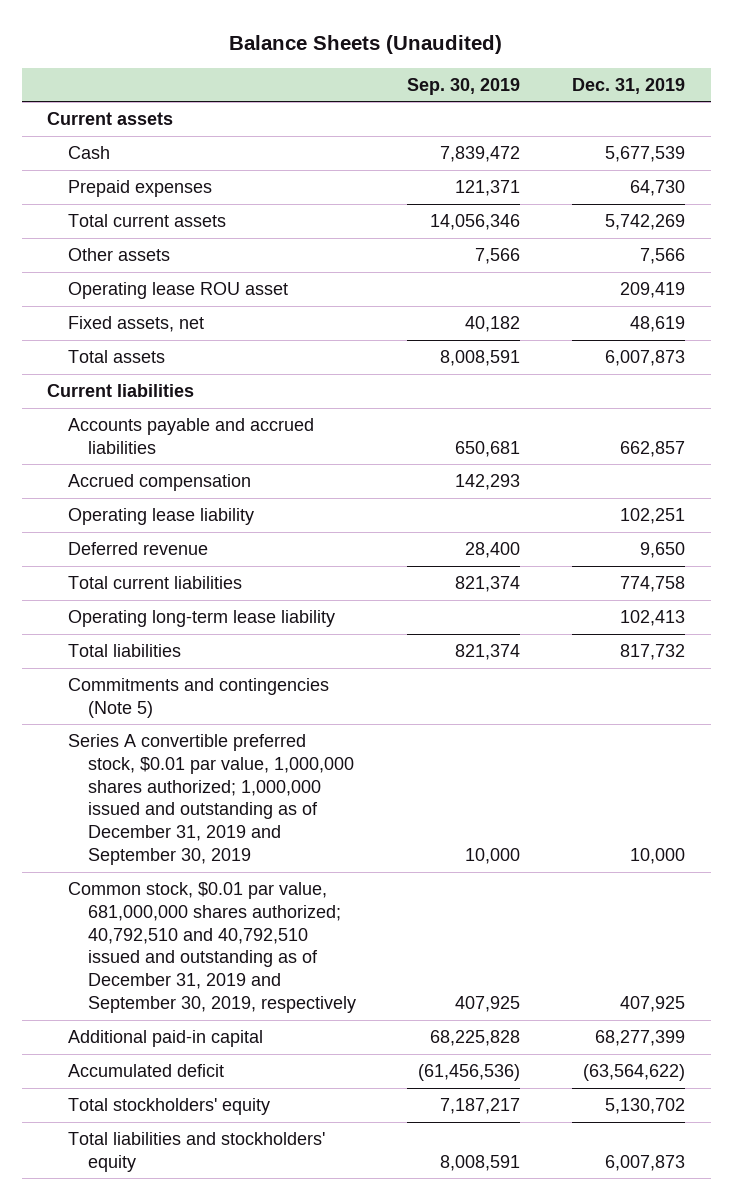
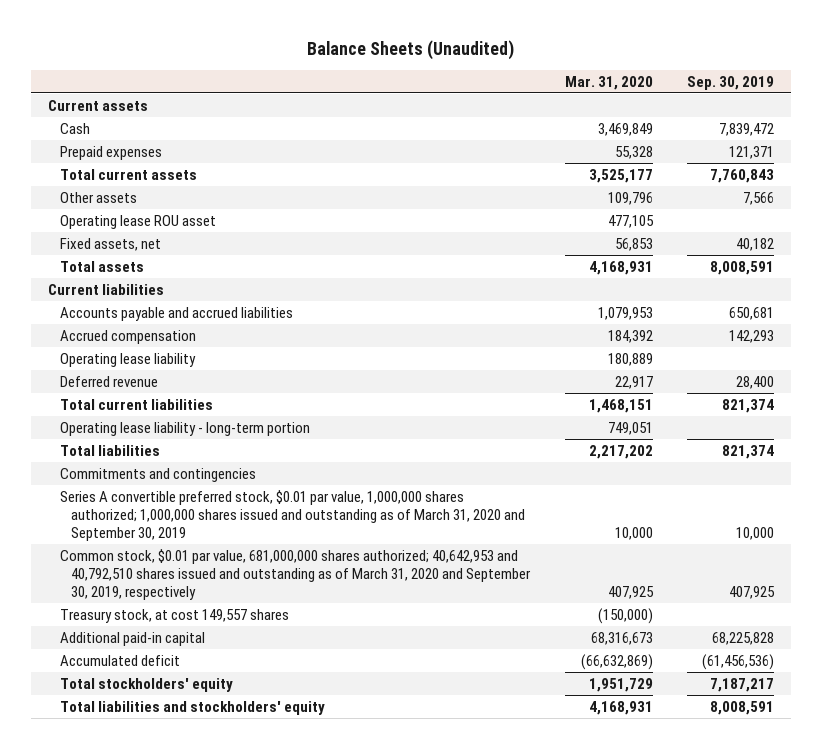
[571,77,685,94] Dec. 31, 2019 -> none
none -> [564,75,653,90] Mar. 31, 2020
[430,214,521,231] 14,056,346 -> [710,168,775,183] 7,760,843
[67,610,335,628] Operating long-term lease liability -> [59,421,310,436] Operating lease liability - long-term portion
[67,678,329,718] Commitments and contingencies (Note 5) -> [59,467,256,482] Commitments and contingencies
[67,734,355,865] Series A convertible preferred stock, $0.01 par value, 1,000,000 shares authorized; 1,000,000 issued and outstanding as of December 31, 2019 and September 30, 2019 -> [59,489,526,541] Series A convertible preferred stock, $0.01 par value, 1,000,000 shares authorized; 1,000,000 shares issued and outstanding as of March 31, 2020 and September 30, 2019
[67,882,357,1013] Common stock, $0.01 par value, 681,000,000 shares authorized; 40,792,510 and 40,792,510 issued and outstanding as of December 31, 2019 and September 30, 2019, respectively -> [59,548,532,600] Common stock, $0.01 par value, 681,000,000 shares authorized; 40,642,953 and 40,792,510 shares issued and outstanding as of March 31, 2020 and September 30, 2019, respectively
none -> [59,608,289,623] Treasury stock, at cost 149,557 shares

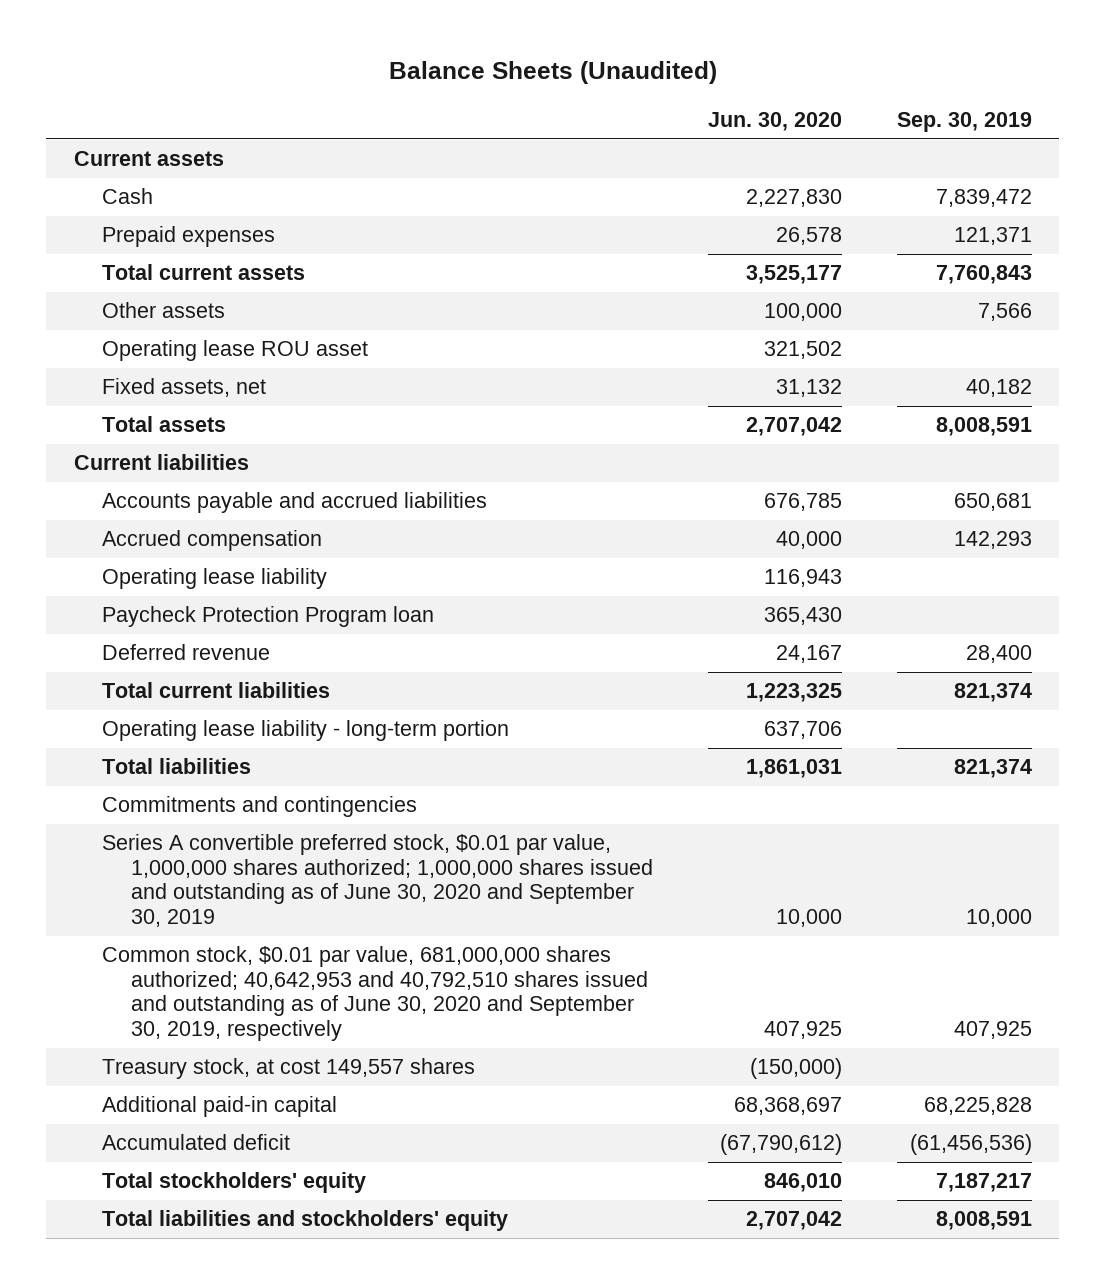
[564,75,653,90] Mar. 31, 2020 -> none
none -> [707,111,842,131] Jun. 30, 2020
none -> [102,606,435,628] Paycheck Protection Program loan
[59,489,526,541] Series A convertible preferred stock, $0.01 par value, 1,000,000 shares authorized; 1,000,000 shares issued and outstanding as of March 31, 2020 and September 30, 2019 -> [102,834,653,928] Series A convertible preferred stock, $0.01 par value, 1,000,000 shares authorized; 1,000,000 shares issued and outstanding as of June 30, 2020 and September 30, 2019
[59,548,532,600] Common stock, $0.01 par value, 681,000,000 shares authorized; 40,642,953 and 40,792,510 shares issued and outstanding as of March 31, 2020 and September 30, 2019, respectively -> [102,946,648,1042] Common stock, $0.01 par value, 681,000,000 shares authorized; 40,642,953 and 40,792,510 shares issued and outstanding as of June 30, 2020 and September 30, 2019, respectively

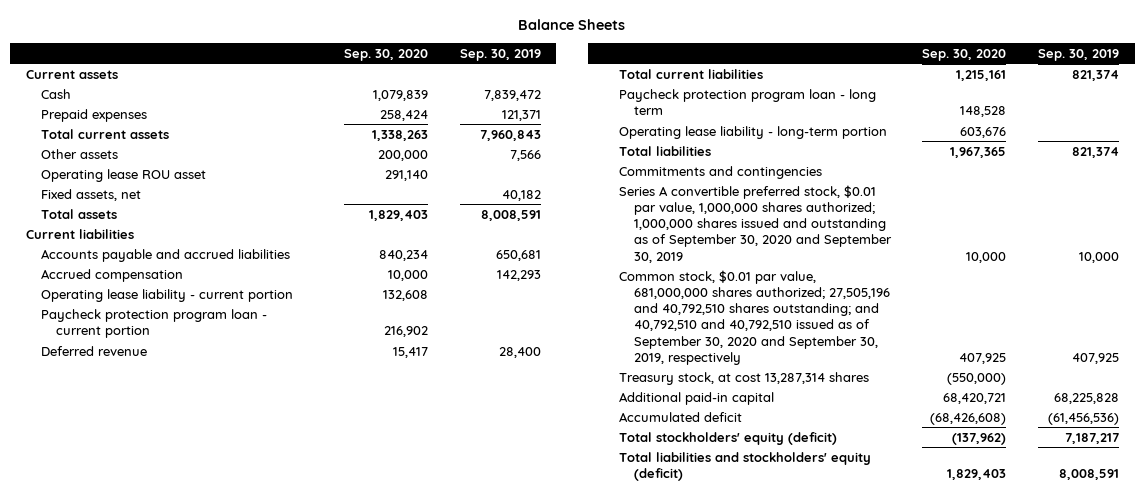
[388,61,717,85] Balance Sheets (Unaudited) -> [518,19,626,31] Balance Sheets
[707,111,842,131] Jun. 30, 2020 -> none
none -> [344,48,429,61] Sep. 30, 2020
[935,265,1032,285] 7,760,843 -> [479,129,541,141] 7,960,843
[102,568,328,590] Operating lease liability -> [40,288,293,302] Operating lease liability - current portion
[102,606,435,628] Paycheck Protection Program loan -> [40,308,267,338] Paycheck protection program loan - current portion
none -> [619,88,877,115] Paycheck protection program loan - long term
[102,834,653,928] Series A convertible preferred stock, $0.01 par value, 1,000,000 shares authorized; 1,000,000 shares issued and outstanding as of June 30, 2020 and September 30, 2019 -> [619,184,893,263] Series A convertible preferred stock, $0.01 par value, 1,000,000 shares authorized; 1,000,000 shares issued and outstanding as of September 30, 2020 and September 30, 2019
[102,946,648,1042] Common stock, $0.01 par value, 681,000,000 shares authorized; 40,642,953 and 40,792,510 shares issued and outstanding as of June 30, 2020 and September 30, 2019, respectively -> [619,269,891,365] Common stock, $0.01 par value, 681,000,000 shares authorized; 27,505,196 and 40,792,510 shares outstanding; and 40,792,510 and 40,792,510 issued as of September 30, 2020 and September 30, 2019, respectively
[102,1058,476,1080] Treasury stock, at cost 149,557 shares -> [619,371,870,385] Treasury stock, at cost 13,287,314 shares
[102,1172,367,1194] Total stockholders' equity -> [619,431,838,445] Total stockholders' equity (deficit)
[102,1210,509,1232] Total liabilities and stockholders' equity -> [619,451,872,481] Total liabilities and stockholders' equity (deficit)

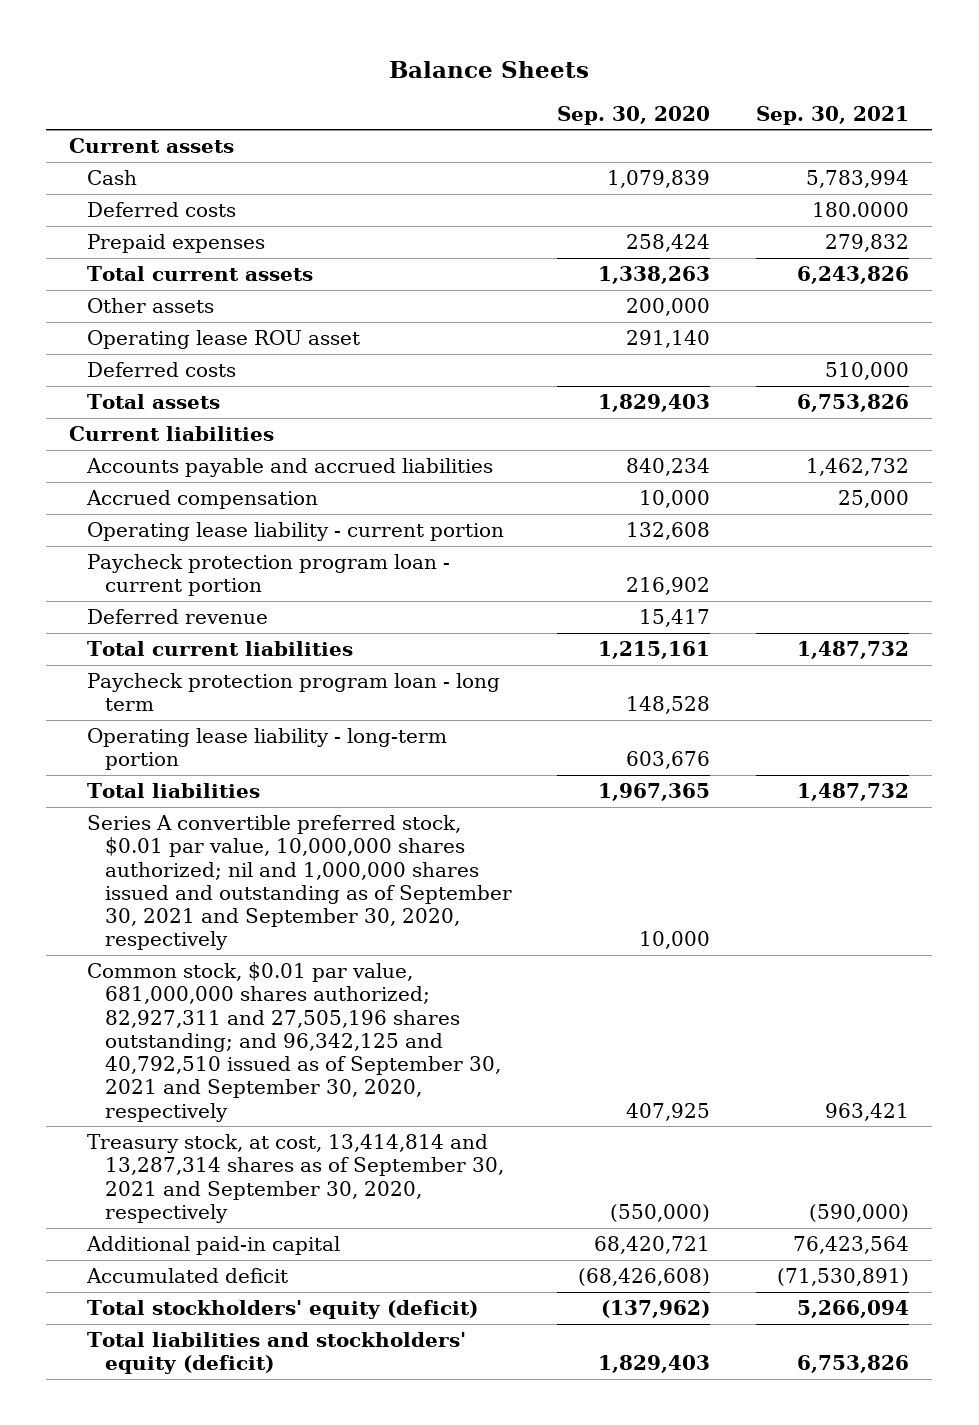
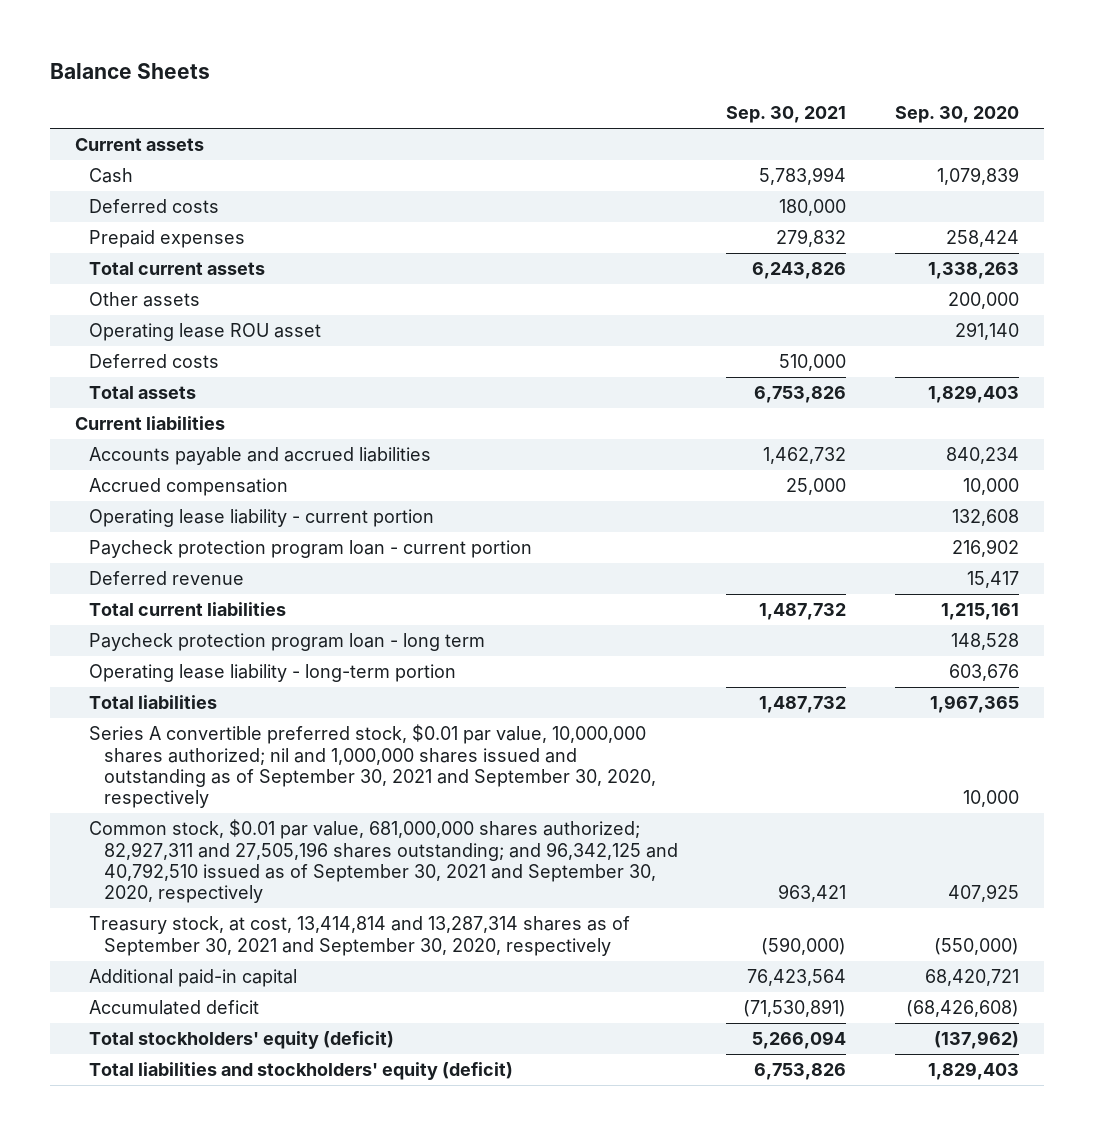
[812,202,910,218] 180.0000 -> [779,199,847,217] 180,000

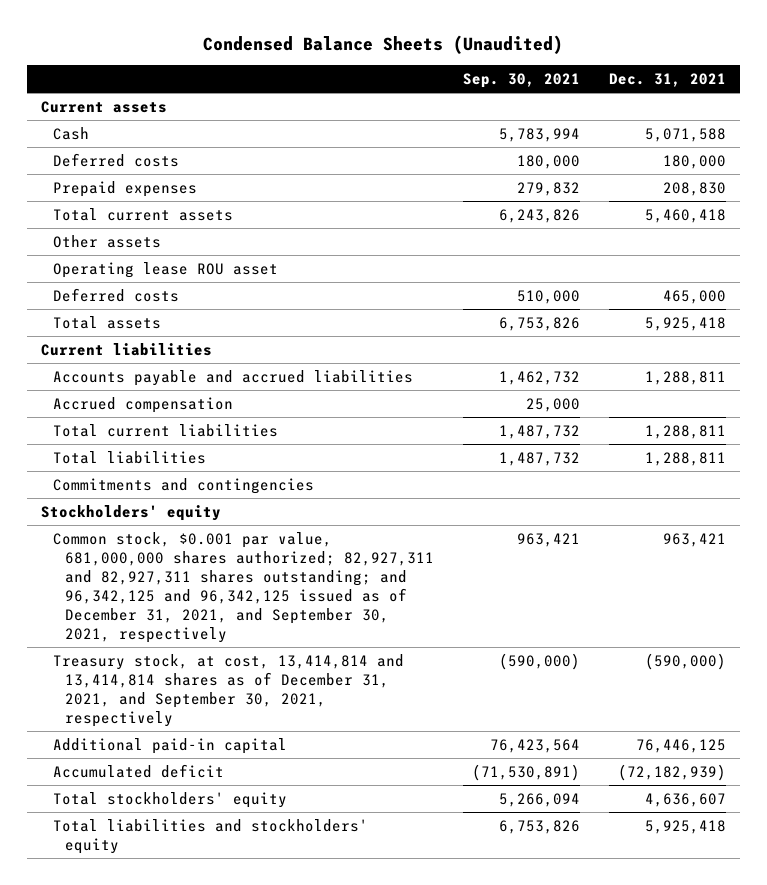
[50,62,211,79] Balance Sheets -> [203,35,564,55] Condensed Balance Sheets (Unaudited)
[895,106,1020,124] Sep. 30, 2020 -> none
none -> [608,73,726,88] Dec. 31, 2021
[89,509,435,528] Operating lease liability - current portion -> none
[89,540,533,559] Paycheck protection program loan - current portion -> none
[89,571,245,586] Deferred revenue -> none
[89,633,486,652] Paycheck protection program loan - long term -> none
[89,664,457,683] Operating lease liability - long-term portion -> none
[89,724,656,809] Series A convertible preferred stock, $0.01 par value, 10,000,000 shares authorized; nil and 1,000,000 shares issued and outstanding as of September 30, 2021 and September 30, 2020, respectively -> none
none -> [52,477,314,494] Commitments and contingencies
none -> [41,504,222,521] Stockholders' equity
[89,819,678,904] Common stock, $0.01 par value, 681,000,000 shares authorized; 82,927,311 and 27,505,196 shares outstanding; and 96,342,125 and 40,792,510 issued as of September 30, 2021 and September 30, 2020, respectively -> [52,531,434,643] Common stock, $0.001 par value, 681,000,000 shares authorized; 82,927,311 and 82,927,311 shares outstanding; and 96,342,125 and 96,342,125 issued as of December 31, 2021, and September 30, 2021, respectively
[89,916,631,956] Treasury stock, at cost, 13,414,814 and 13,287,314 shares as of September 30, 2021 and September 30, 2020, respectively -> [52,653,404,727] Treasury stock, at cost, 13,414,814 and 13,414,814 shares as of December 31, 2021, and September 30, 2021, respectively
[89,1031,395,1050] Total stockholders' equity (deficit) -> [52,791,287,808] Total stockholders' equity
[89,1062,514,1081] Total liabilities and stockholders' equity (deficit) -> [52,818,368,854] Total liabilities and stockholders' equity

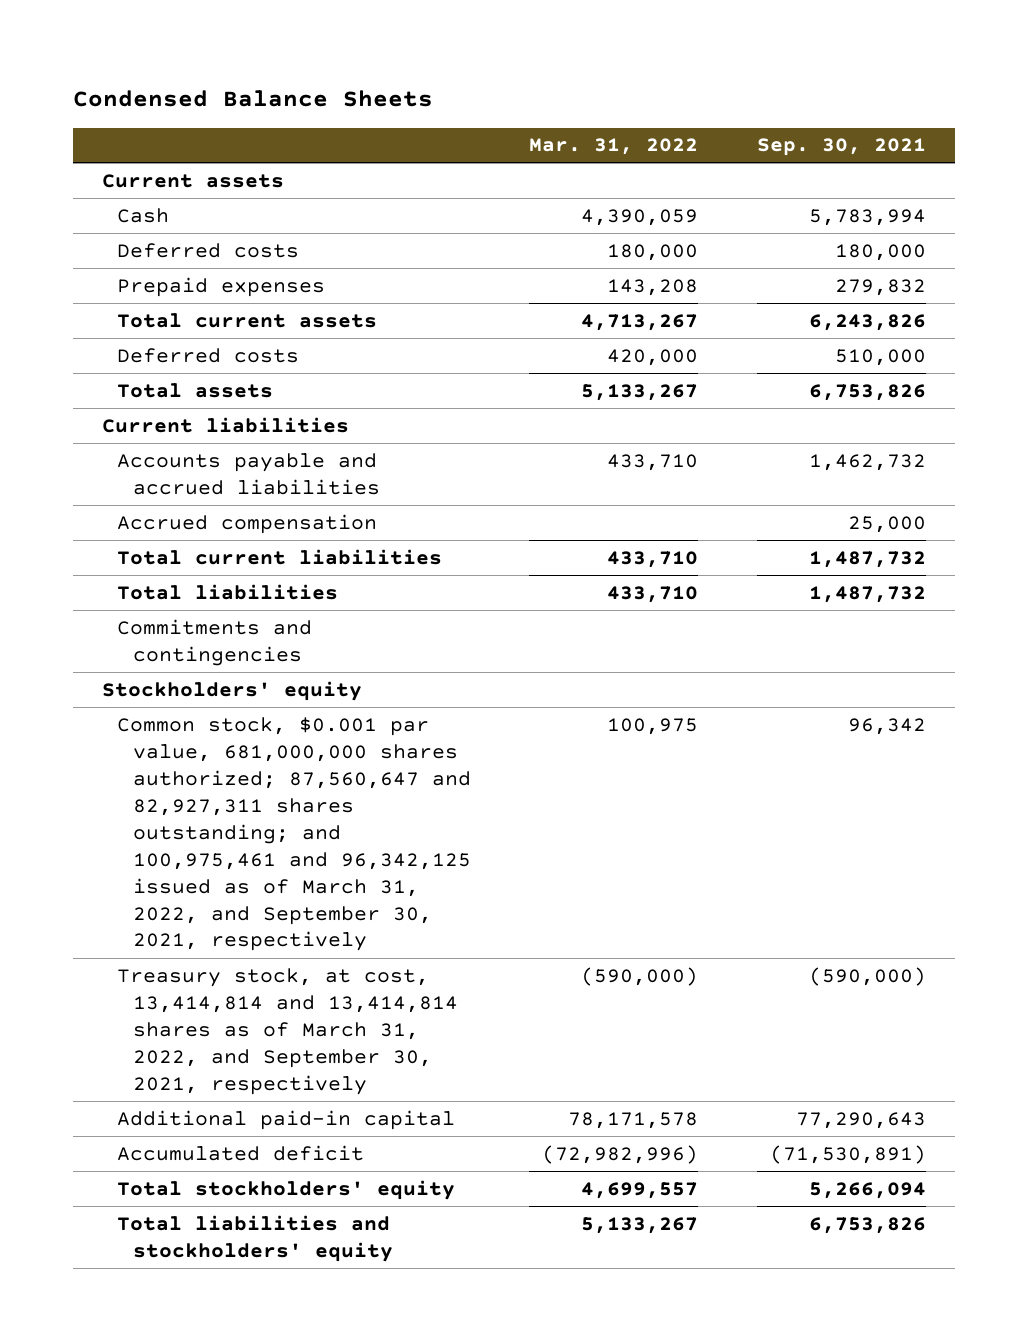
[203,35,564,55] Condensed Balance Sheets (Unaudited) -> [73,90,434,108] Condensed Balance Sheets
[608,73,726,88] Dec. 31, 2021 -> none
none -> [529,138,699,156] Mar. 31, 2022
[52,234,161,248] Other assets -> none
[52,261,278,278] Operating lease ROU asset -> none
[52,531,434,643] Common stock, $0.001 par value, 681,000,000 shares authorized; 82,927,311 and 82,927,311 shares outstanding; and 96,342,125 and 96,342,125 issued as of December 31, 2021, and September 30, 2021, respectively -> [117,716,471,952] Common stock, $0.001 par value, 681,000,000 shares authorized; 87,560,647 and 82,927,311 shares outstanding; and 100,975,461 and 96,342,125 issued as of March 31, 2022, and September 30, 2021, respectively
[516,532,580,547] 963,421 -> [847,717,926,735] 96,342
[52,653,404,727] Treasury stock, at cost, 13,414,814 and 13,414,814 shares as of December 31, 2021, and September 30, 2021, respectively -> [117,967,458,1095] Treasury stock, at cost, 13,414,814 and 13,414,814 shares as of March 31, 2022, and September 30, 2021, respectively
[489,738,580,753] 76,423,564 -> [795,1111,926,1129] 77,290,643

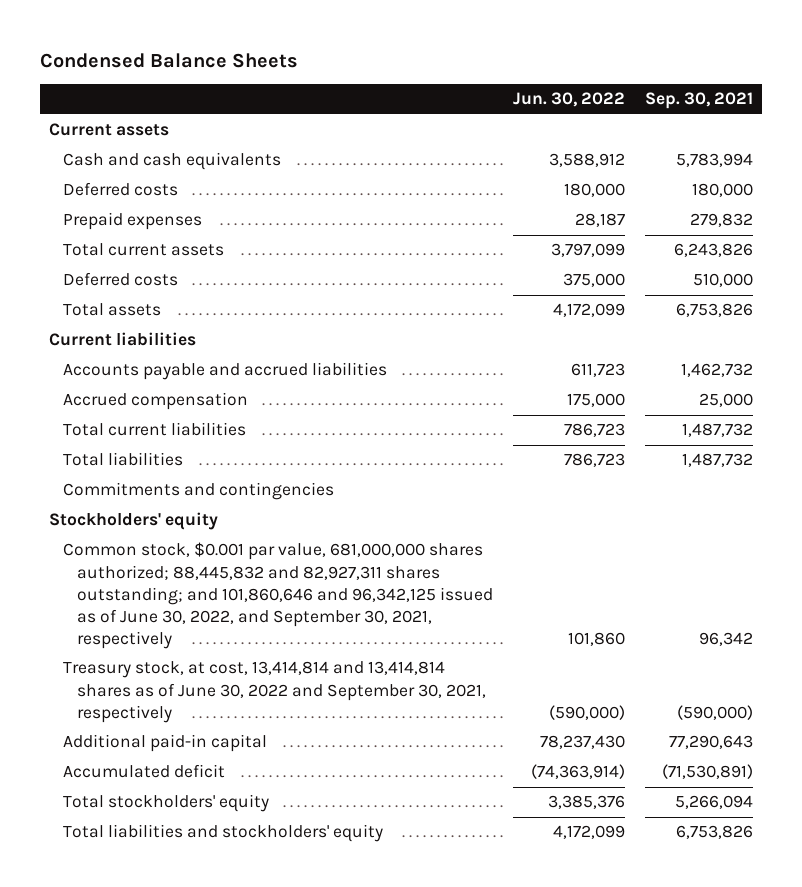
[529,138,699,156] Mar. 31, 2022 -> none
none -> [512,92,625,108] Jun. 30, 2022
[117,207,170,223] Cash -> [63,152,282,171] Cash and cash equivalents
[117,716,471,952] Common stock, $0.001 par value, 681,000,000 shares authorized; 87,560,647 and 82,927,311 shares outstanding; and 100,975,461 and 96,342,125 issued as of March 31, 2022, and September 30, 2021, respectively -> [63,542,494,649] Common stock, $0.001 par value, 681,000,000 shares authorized; 88,445,832 and 82,927,311 shares outstanding; and 101,860,646 and 96,342,125 issued as of June 30, 2022, and September 30, 2021, respectively
[117,967,458,1095] Treasury stock, at cost, 13,414,814 and 13,414,814 shares as of March 31, 2022, and September 30, 2021, respectively -> [63,661,487,723] Treasury stock, at cost, 13,414,814 and 13,414,814 shares as of June 30, 2022 and September 30, 2021, respectively

